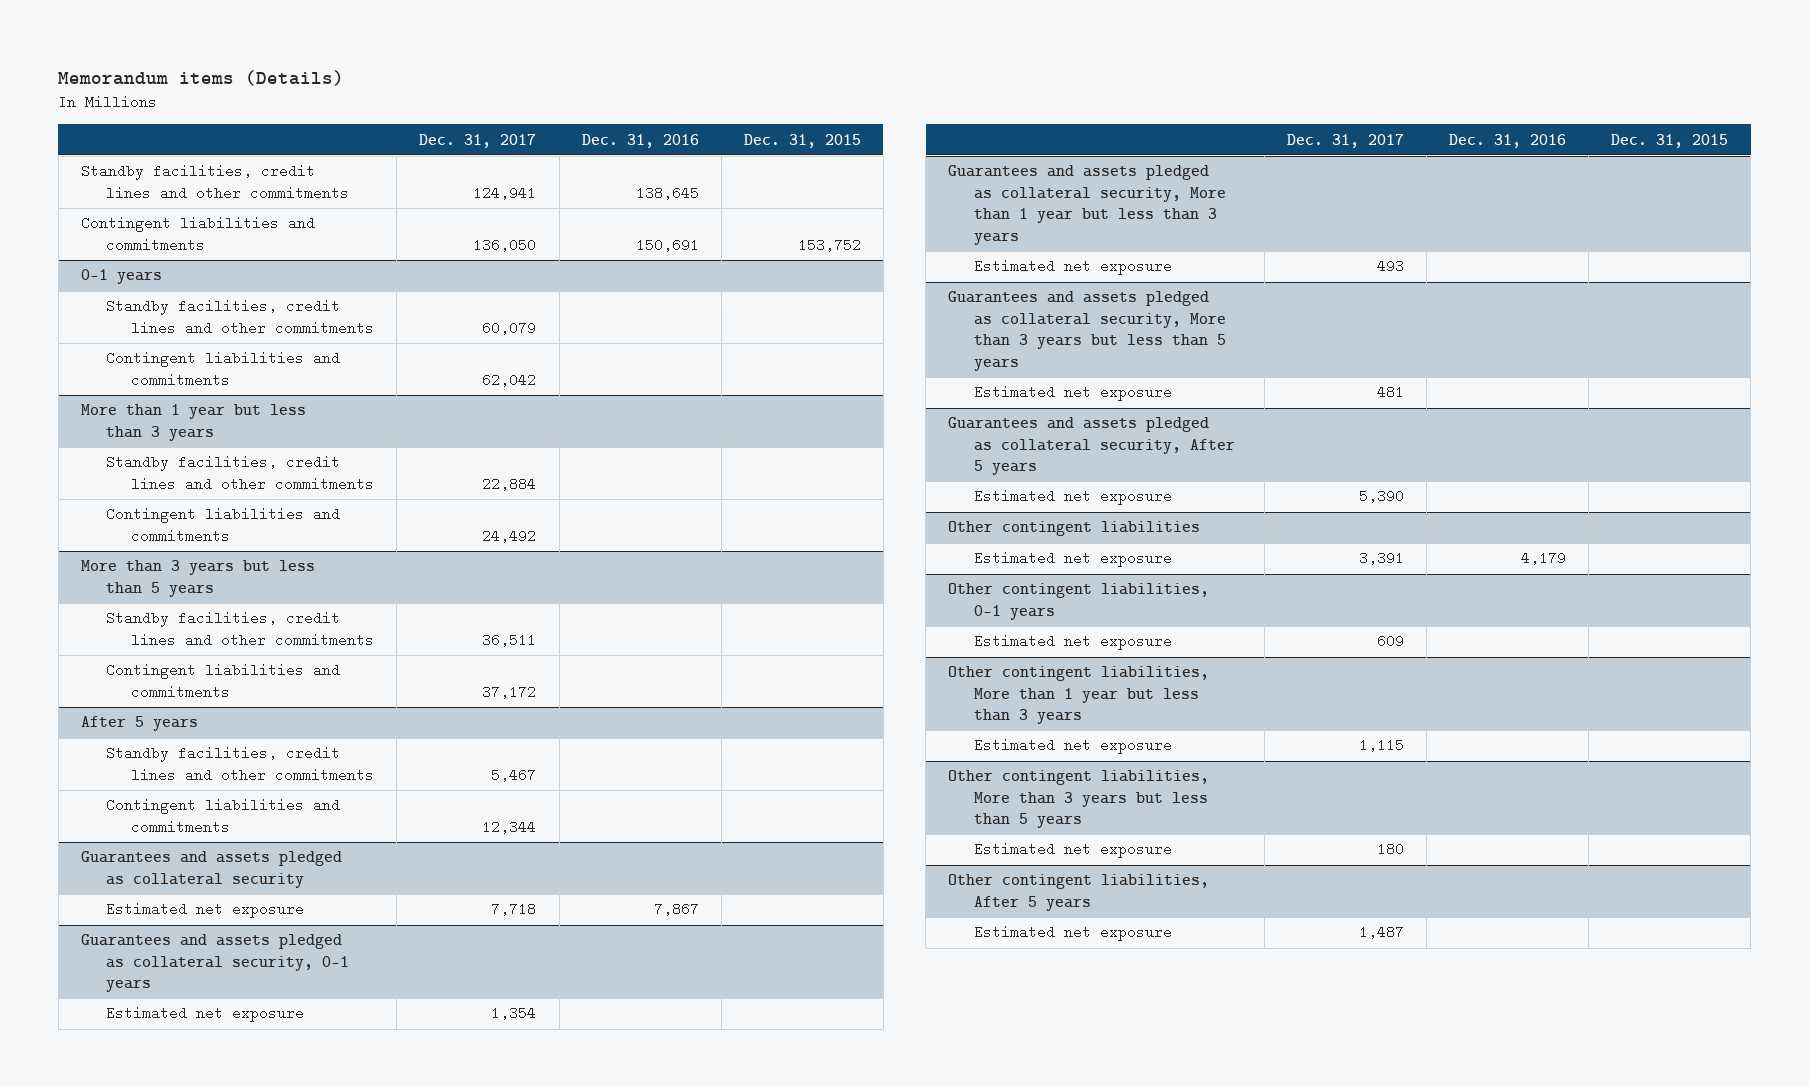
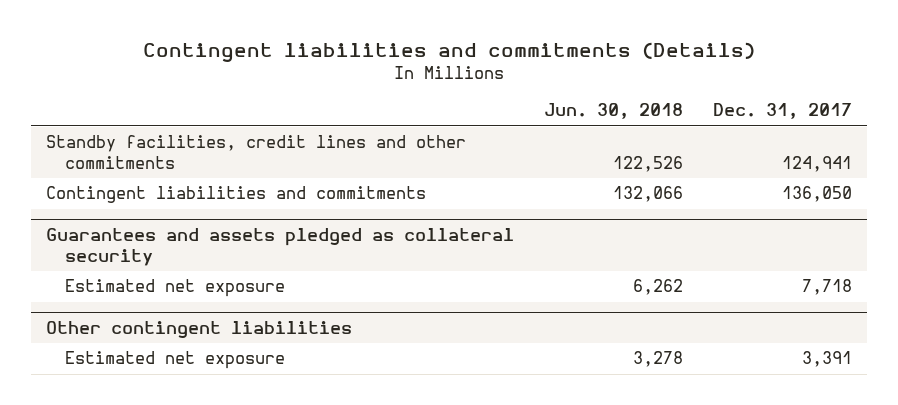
[58,70,345,87] Memorandum items (Details) -> [143,41,756,62] Contingent liabilities and commitments (Details)
[581,133,699,148] Dec. 31, 2016 -> none
[743,133,861,148] Dec. 31, 2015 -> none
none -> [544,103,684,120] Jun. 30, 2018
[80,269,162,285] 0-1 years -> none
[105,299,375,335] Standby facilities, credit lines and other commitments -> none
[105,351,340,387] Contingent liabilities and commitments -> none
[80,404,306,441] More than 1 year but less than 3 years -> none
[105,455,375,491] Standby facilities, credit lines and other commitments -> none
[105,507,340,543] Contingent liabilities and commitments -> none
[80,560,315,597] More than 3 years but less than 5 years -> none
[105,611,375,647] Standby facilities, credit lines and other commitments -> none
[105,663,340,699] Contingent liabilities and commitments -> none
[80,716,198,732] After 5 years -> none
[105,746,375,782] Standby facilities, credit lines and other commitments -> none
[105,798,340,834] Contingent liabilities and commitments -> none
[80,934,349,993] Guarantees and assets pledged as collateral security, 0-1 years -> none
[105,1006,304,1023] Estimated net exposure -> none
[948,165,1226,245] Guarantees and assets pledged as collateral security, More than 1 year but less than 3 years -> none
[973,259,1172,276] Estimated net exposure -> none
[948,291,1226,371] Guarantees and assets pledged as collateral security, More than 3 years but less than 5 years -> none
[973,385,1172,402] Estimated net exposure -> none
[948,417,1235,476] Guarantees and assets pledged as collateral security, After 5 years -> none
[973,489,1172,506] Estimated net exposure -> none
[948,583,1210,620] Other contingent liabilities, 0-1 years -> none
[973,634,1172,651] Estimated net exposure -> none
[948,666,1210,725] Other contingent liabilities, More than 1 year but less than 3 years -> none
[973,738,1172,755] Estimated net exposure -> none
[948,770,1210,829] Other contingent liabilities, More than 3 years but less than 5 years -> none
[973,842,1172,859] Estimated net exposure -> none
[948,874,1210,911] Other contingent liabilities, After 5 years -> none
[973,925,1172,942] Estimated net exposure -> none

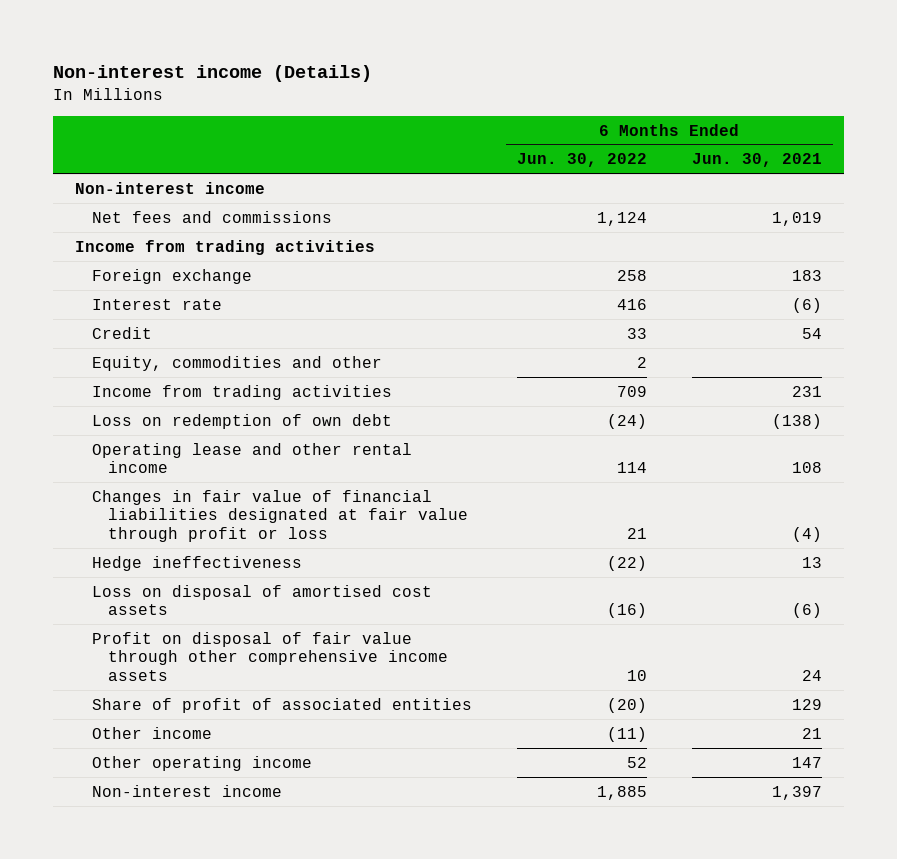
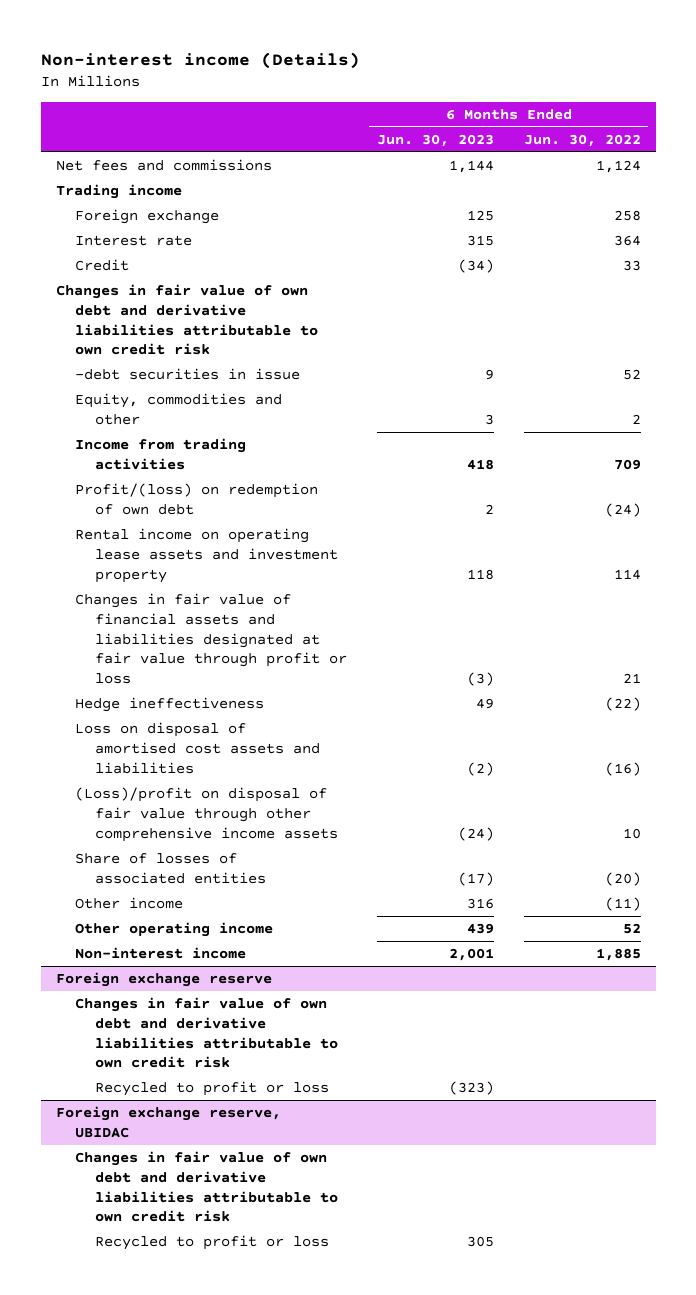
[691,153,822,168] Jun. 30, 2021 -> none
none -> [376,133,494,147] Jun. 30, 2023
[75,181,266,194] Non-interest income -> none
[75,239,376,255] Income from trading activities -> [55,184,182,200] Trading income
[616,298,647,310] 416 -> [613,235,641,247] 364
none -> [55,284,319,356] Changes in fair value of own debt and derivative liabilities attributable to own credit risk
none -> [75,368,301,381] -debt securities in issue
[91,413,392,429] Loss on redemption of own debt -> [75,483,319,515] Profit/(loss) on redemption of own debt
[91,442,412,474] Operating lease and other rental income -> [75,528,338,583] Rental income on operating lease assets and investment property
[91,489,469,542] Changes in fair value of financial liabilities designated at fair value through profit or loss -> [75,593,347,685] Changes in fair value of financial assets and liabilities designated at fair value through profit or loss
[91,584,432,616] Loss on disposal of amortised cost assets -> [75,722,320,774] Loss on disposal of amortised cost assets and liabilities
[91,631,449,681] Profit on disposal of fair value through other comprehensive income assets -> [75,787,338,842] (Loss)/profit on disposal of fair value through other comprehensive income assets
[91,697,472,713] Share of profit of associated entities -> [75,853,266,884] Share of losses of associated entities
none -> [55,972,272,988] Foreign exchange reserve
none -> [75,997,338,1069] Changes in fair value of own debt and derivative liabilities attributable to own credit risk
none -> [94,1081,329,1097] Recycled to profit or loss
none -> [55,1106,281,1138] Foreign exchange reserve, UBIDAC
none -> [75,1151,338,1223] Changes in fair value of own debt and derivative liabilities attributable to own credit risk
none -> [94,1235,329,1251] Recycled to profit or loss

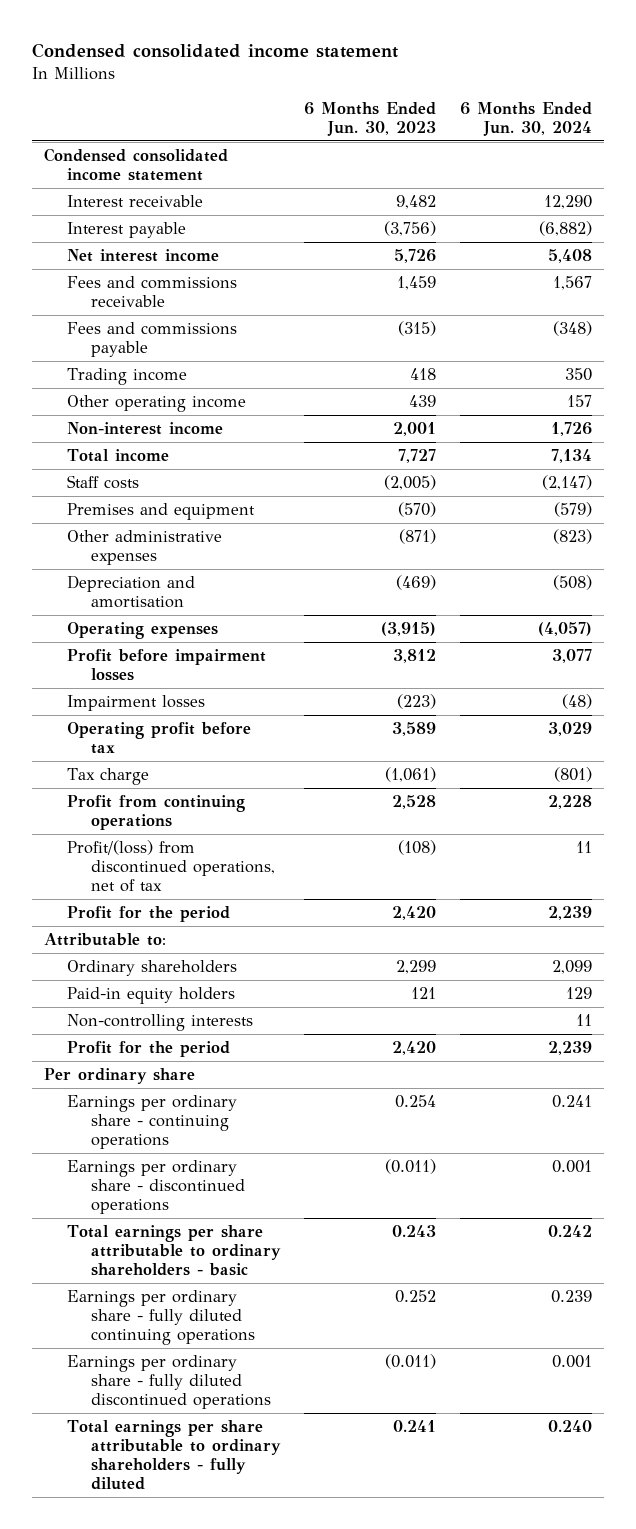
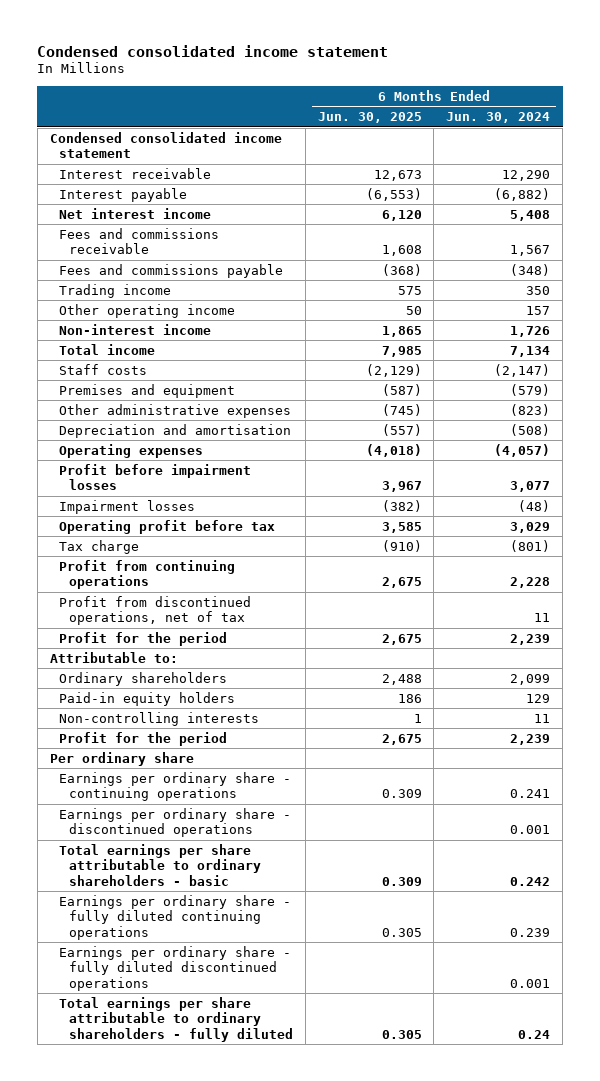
[304,102,437,137] 6 Months Ended Jun. 30, 2023 -> none
none -> [317,112,422,124] Jun. 30, 2025
[67,839,276,892] Profit/(loss) from discontinued operations, net of tax -> [59,595,252,626] Profit from discontinued operations, net of tax
[548,1419,593,1432] 0.240 -> [518,1029,551,1039] 0.24

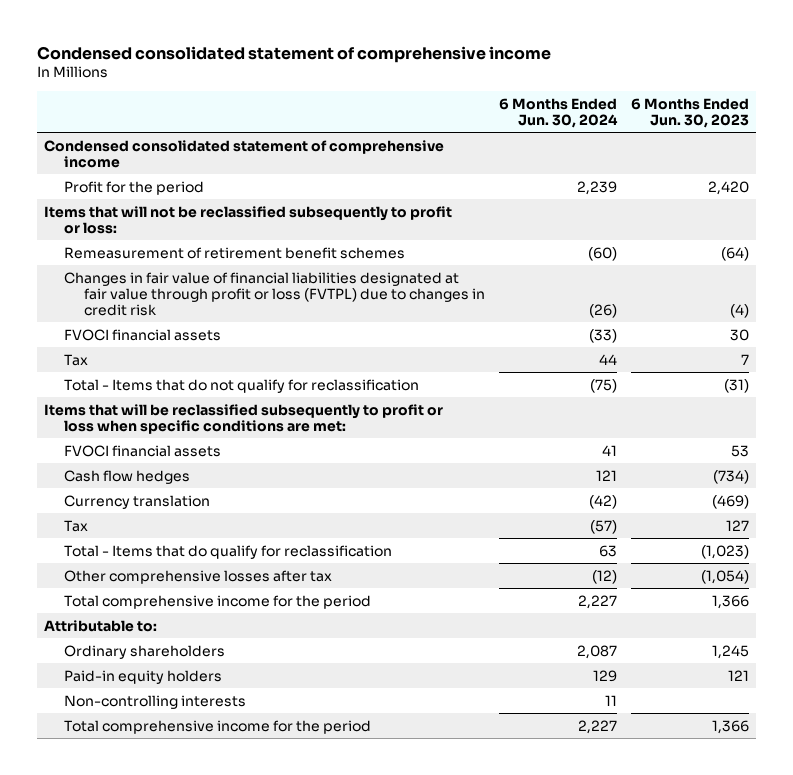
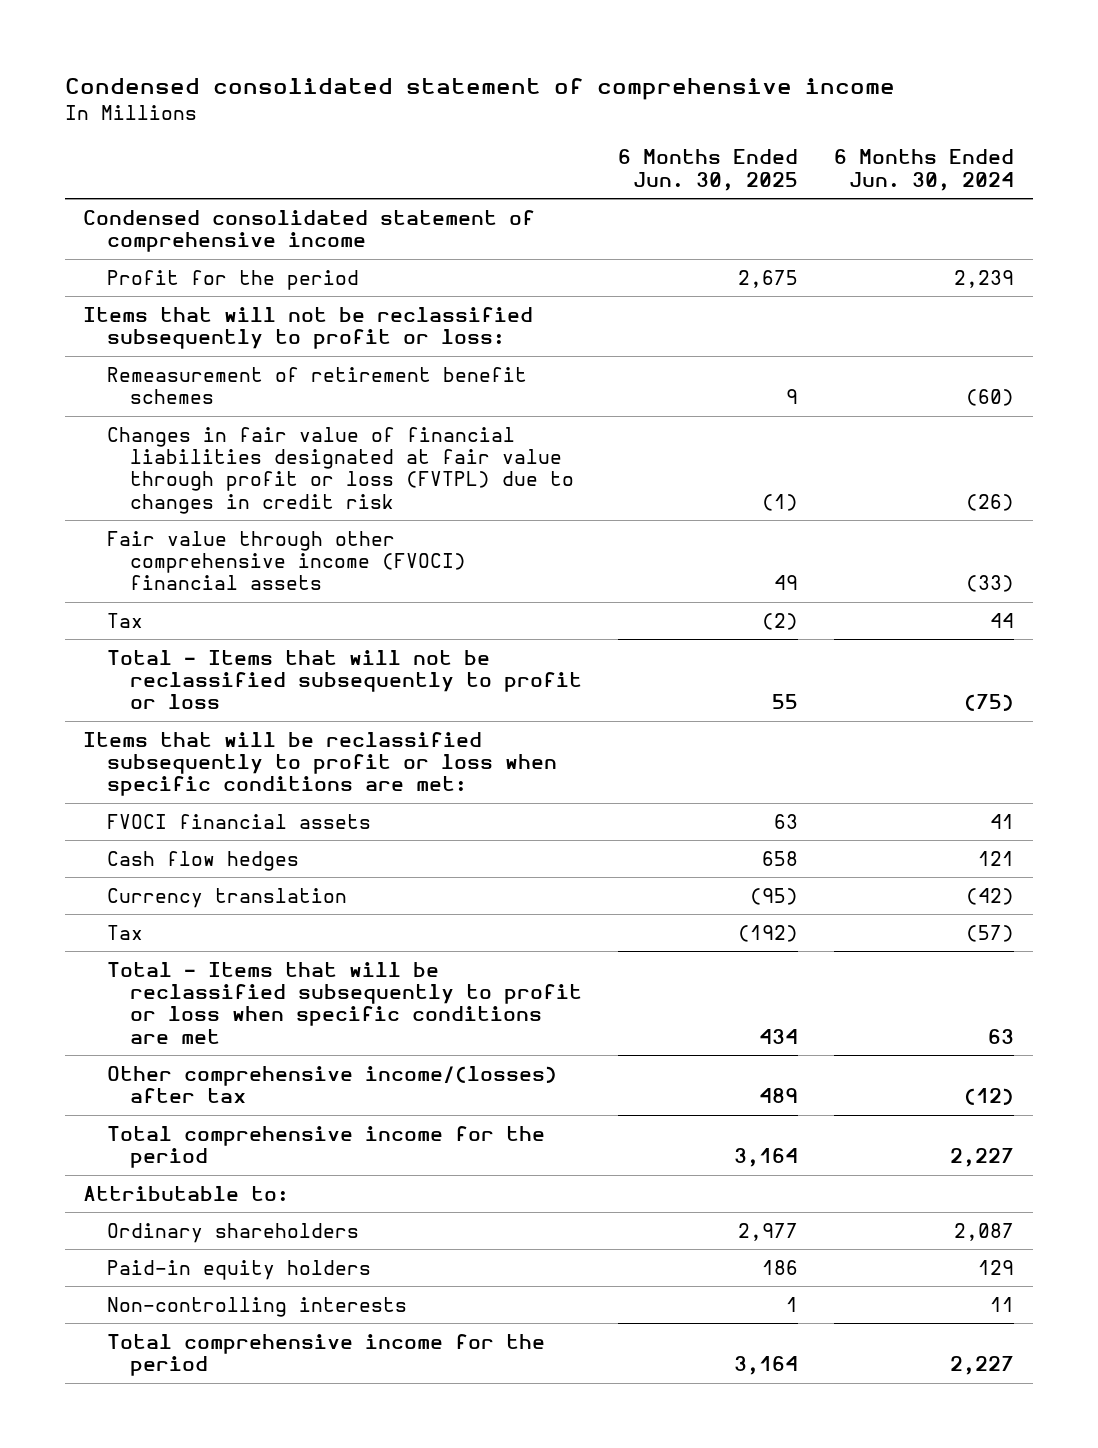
[631,97,750,128] 6 Months Ended Jun. 30, 2023 -> none
none -> [618,149,799,191] 6 Months Ended Jun. 30, 2025
[64,328,222,341] FVOCI financial assets -> [106,530,466,591] Fair value through other comprehensive income (FVOCI) financial assets
[64,378,420,393] Total - Items that do not qualify for reclassification -> [106,649,582,710] Total - Items that will not be reclassified subsequently to profit or loss
[64,544,393,559] Total - Items that do qualify for reclassification -> [106,961,582,1044] Total - Items that will be reclassified subsequently to profit or loss when specific conditions are met
[64,569,333,584] Other comprehensive losses after tax -> [106,1065,557,1104] Other comprehensive income/(losses) after tax

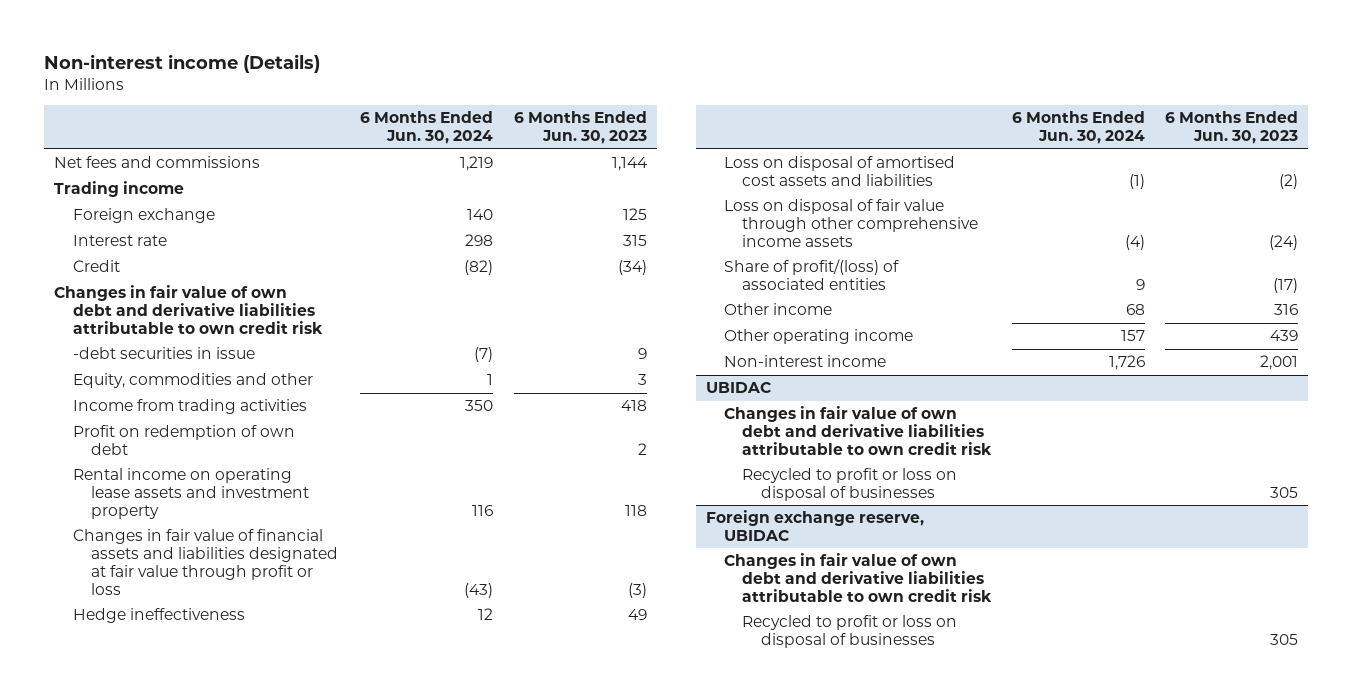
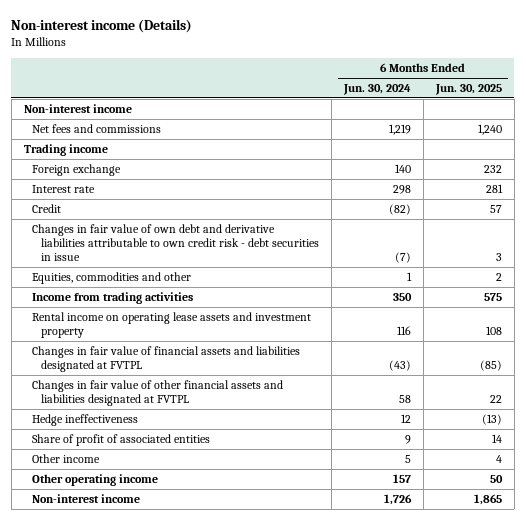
[513,111,647,145] 6 Months Ended Jun. 30, 2023 -> none
none -> [435,84,503,96] Jun. 30, 2025
none -> [23,103,132,113] Non-interest income
[54,285,323,335] Changes in fair value of own debt and derivative liabilities attributable to own credit risk -> none
[72,347,255,360] -debt securities in issue -> [32,223,320,262] Changes in fair value of own debt and derivative liabilities attributable to own credit risk - debt securities in issue
[72,373,313,389] Equity, commodities and other -> [32,271,192,284] Equities, commodities and other
[72,425,295,456] Profit on redemption of own debt -> none
[72,529,339,595] Changes in fair value of financial assets and liabilities designated at fair value through profit or loss -> [32,345,301,373] Changes in fair value of financial assets and liabilities designated at FVTPL
none -> [32,379,284,407] Changes in fair value of other financial assets and liabilities designated at FVTPL
[724,156,956,187] Loss on disposal of amortised cost assets and liabilities -> none
[724,199,979,248] Loss on disposal of fair value through other comprehensive income assets -> none
[724,259,900,291] Share of profit/(loss) of associated entities -> [32,433,211,446] Share of profit of associated entities
[1125,304,1145,316] 68 -> [405,454,412,463] 5
[705,382,771,394] UBIDAC -> none
[724,406,993,456] Changes in fair value of own debt and derivative liabilities attributable to own credit risk -> none
[742,468,958,502] Recycled to profit or loss on disposal of businesses -> none
[705,510,924,542] Foreign exchange reserve, UBIDAC -> none
[724,553,993,603] Changes in fair value of own debt and derivative liabilities attributable to own credit risk -> none
[742,615,958,649] Recycled to profit or loss on disposal of businesses -> none

